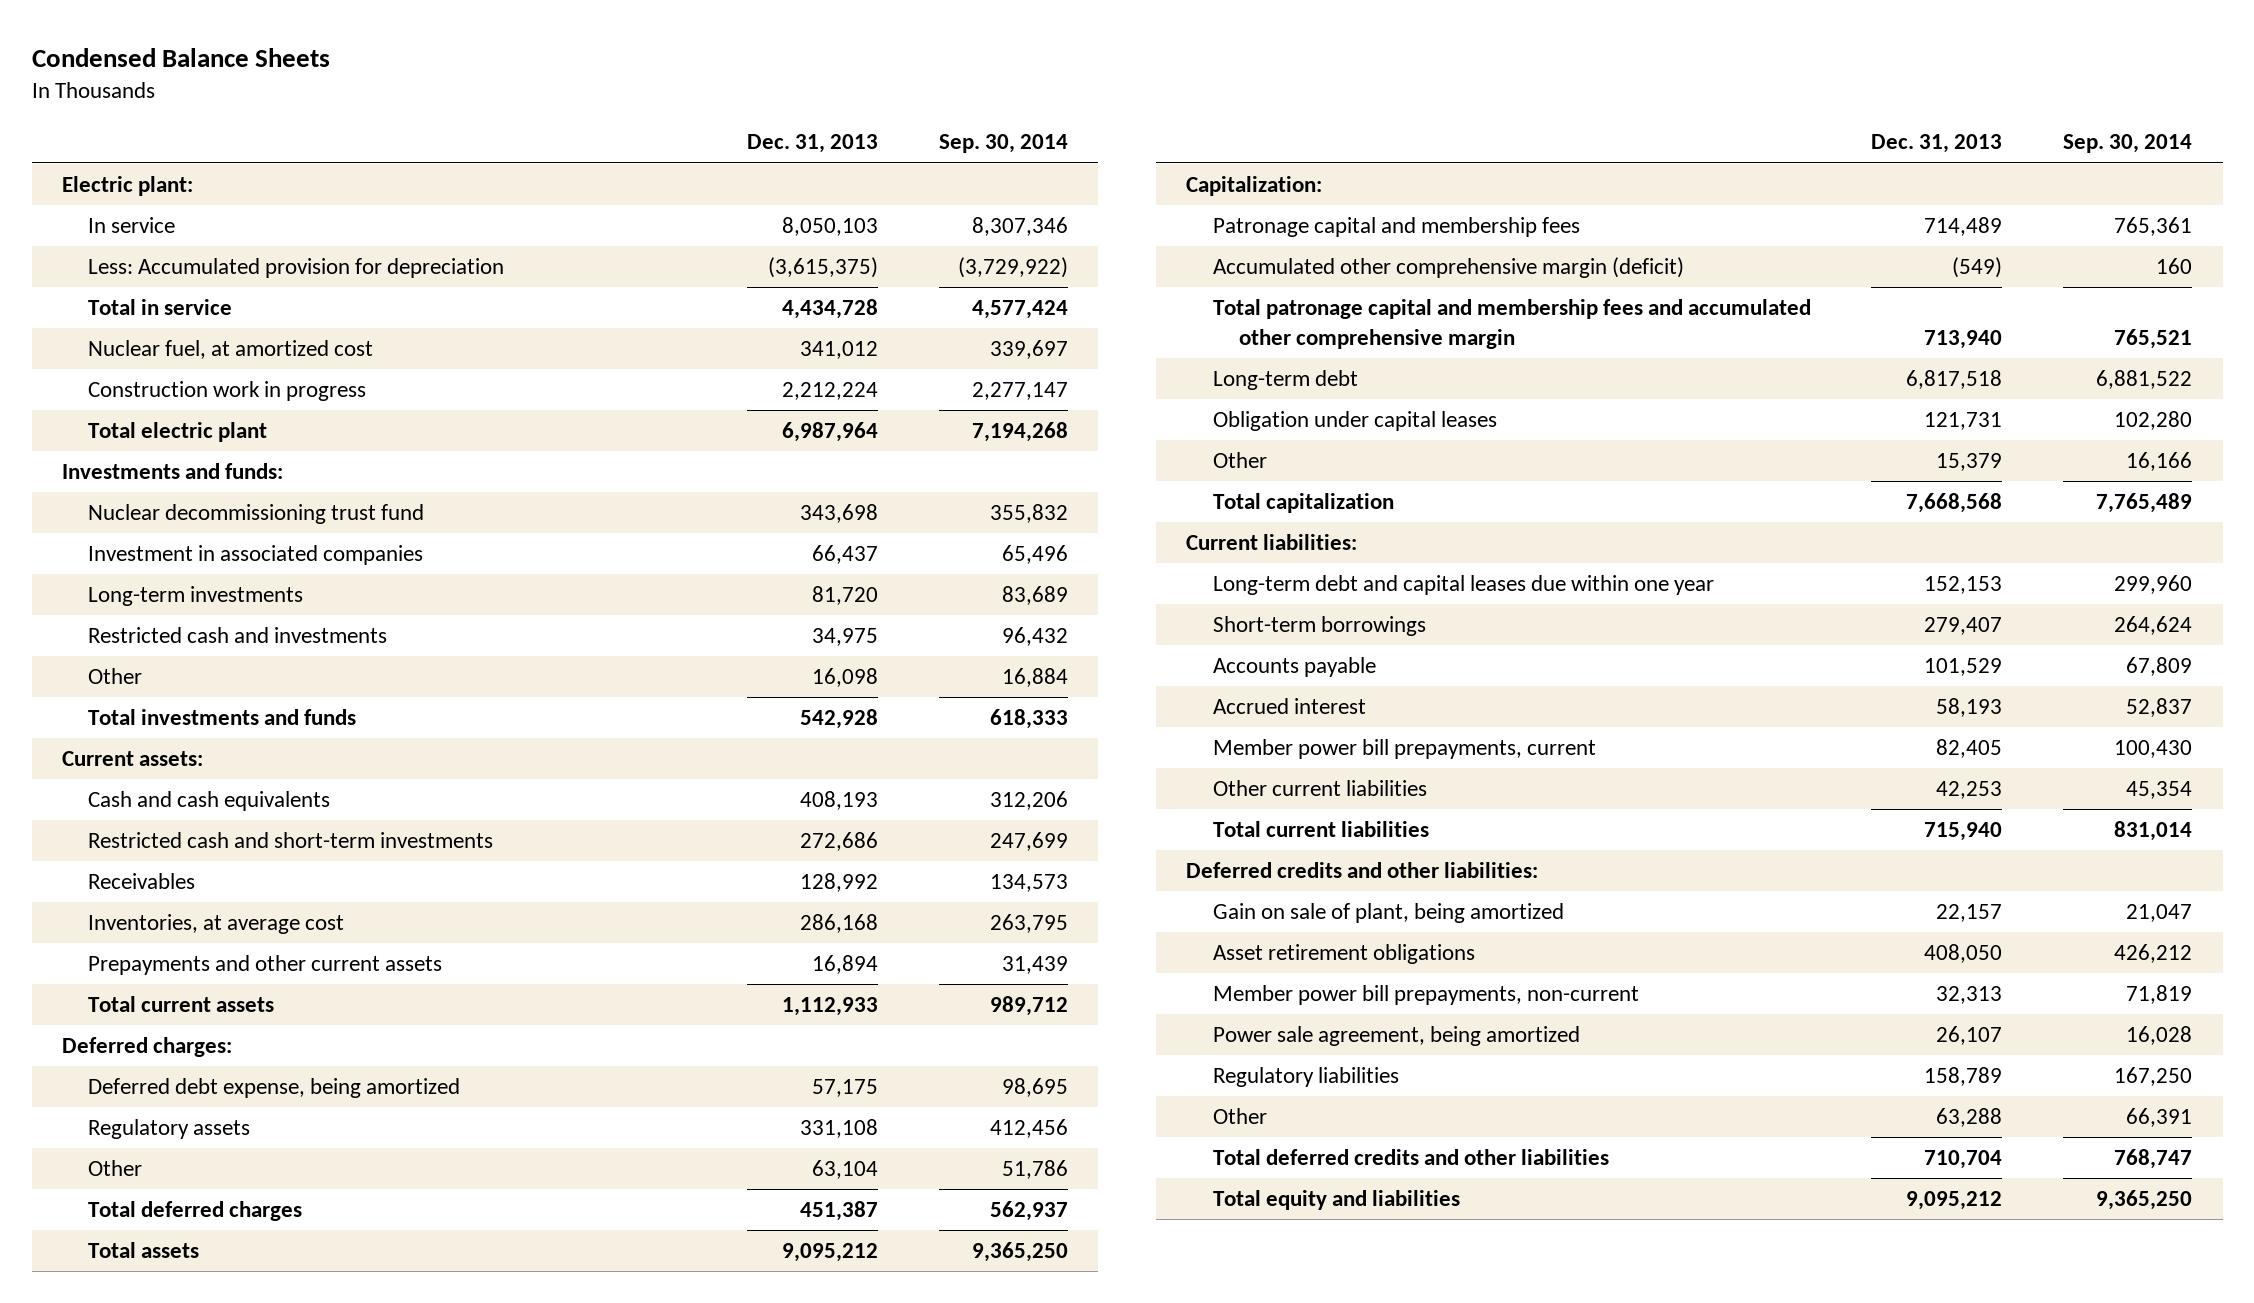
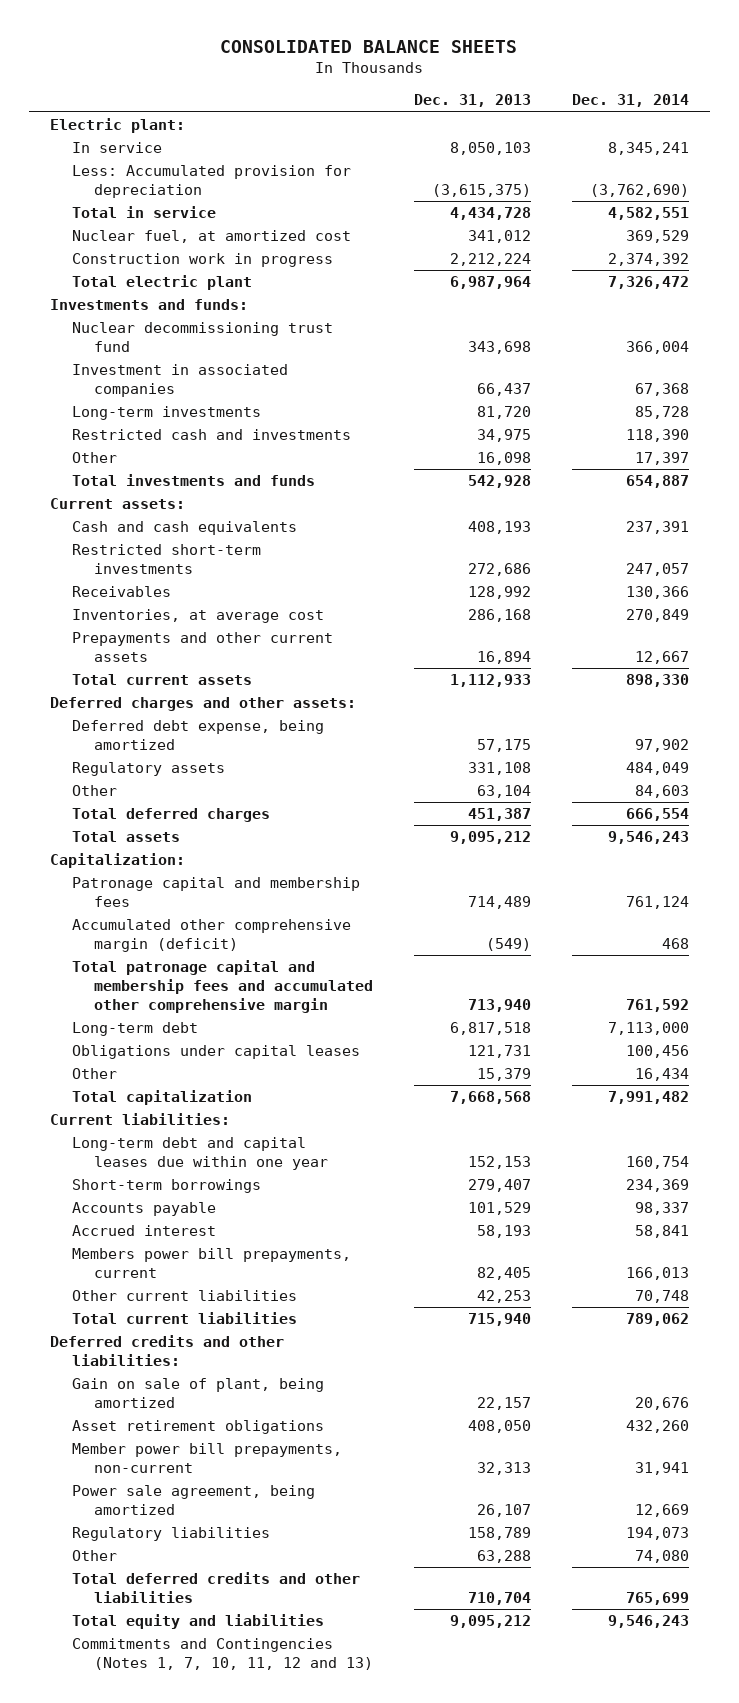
[31,48,330,68] Condensed Balance Sheets -> [220,39,518,53] CONSOLIDATED BALANCE SHEETS
[939,134,1069,154] Sep. 30, 2014 -> none
none -> [572,94,690,108] Dec. 31, 2014
[88,832,494,849] Restricted cash and short-term investments -> [71,544,261,574] Restricted short-term investments
[62,1037,233,1058] Deferred charges: -> [49,697,356,712] Deferred charges and other assets:
[1212,411,1497,432] Obligation under capital leases -> [71,1045,360,1060] Obligations under capital leases
[1212,739,1596,760] Member power bill prepayments, current -> [71,1248,351,1278] Members power bill prepayments, current
none -> [71,1638,374,1670] Commitments and Contingencies (Notes 1, 7, 10, 11, 12 and 13)

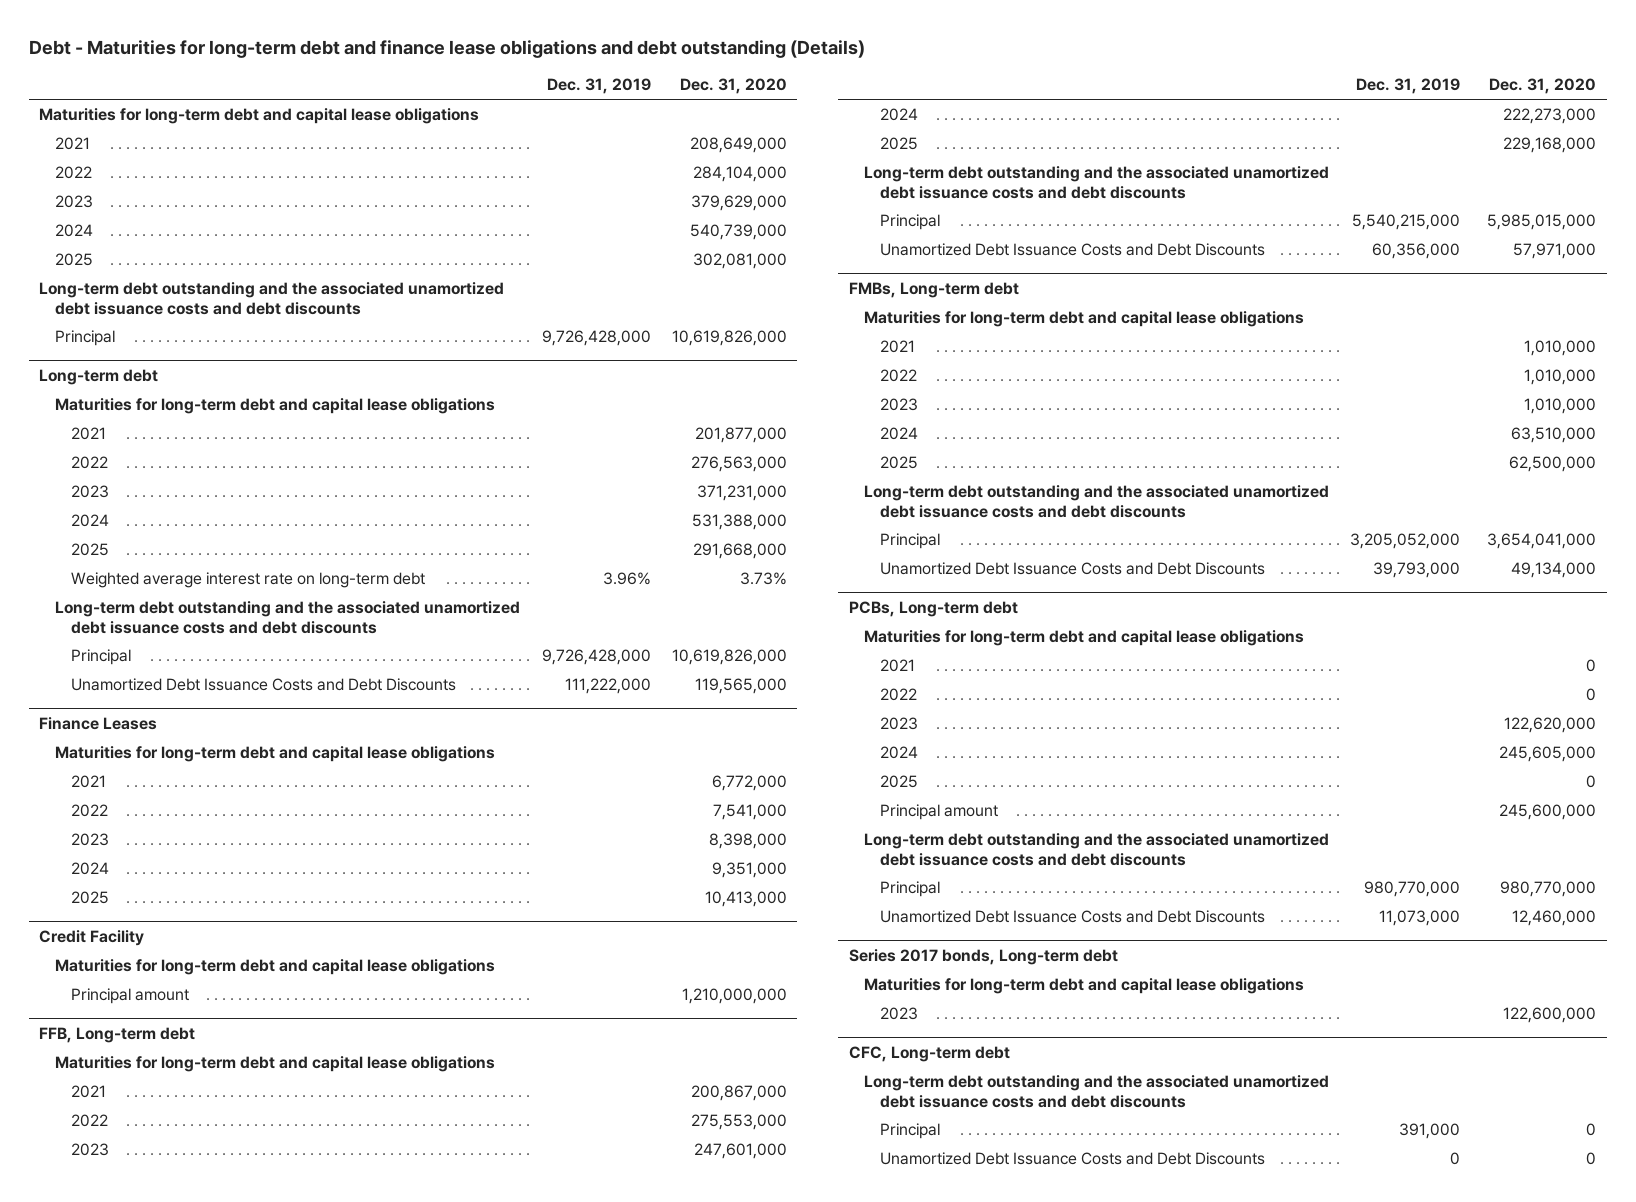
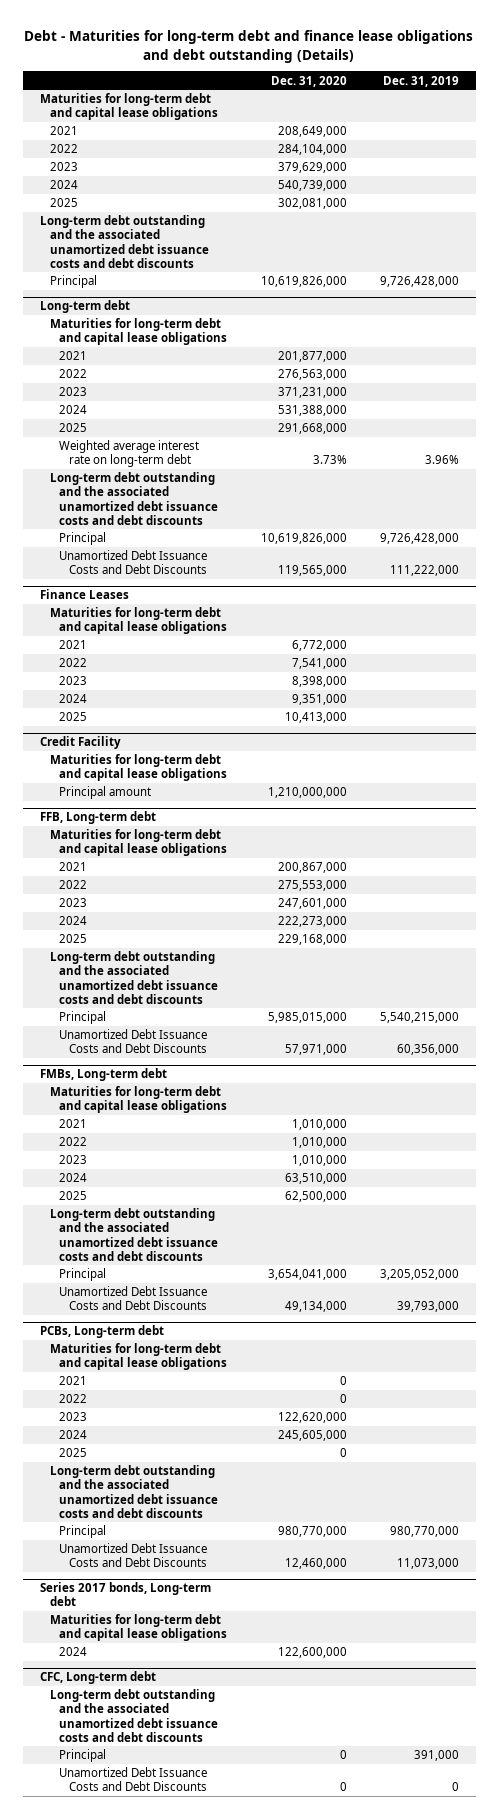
[880,804,999,821] Principal amount -> none
[880,1007,919,1021] 2023 -> [59,1647,88,1657] 2024

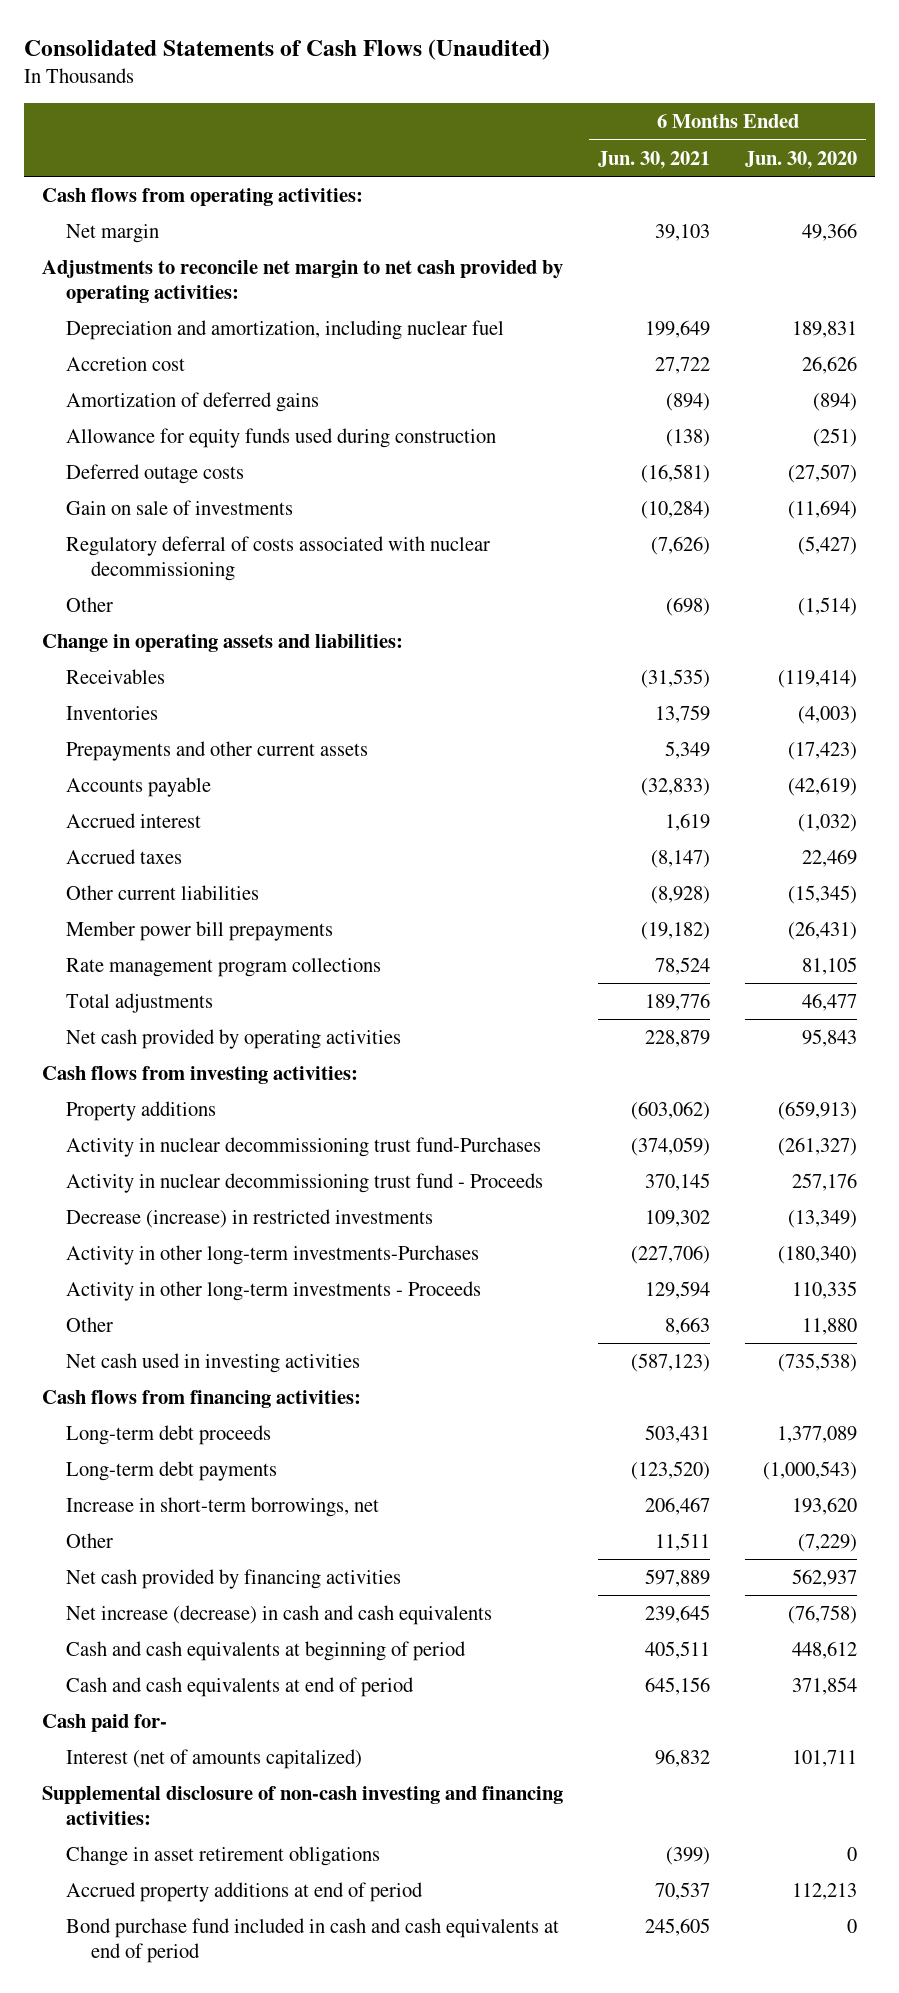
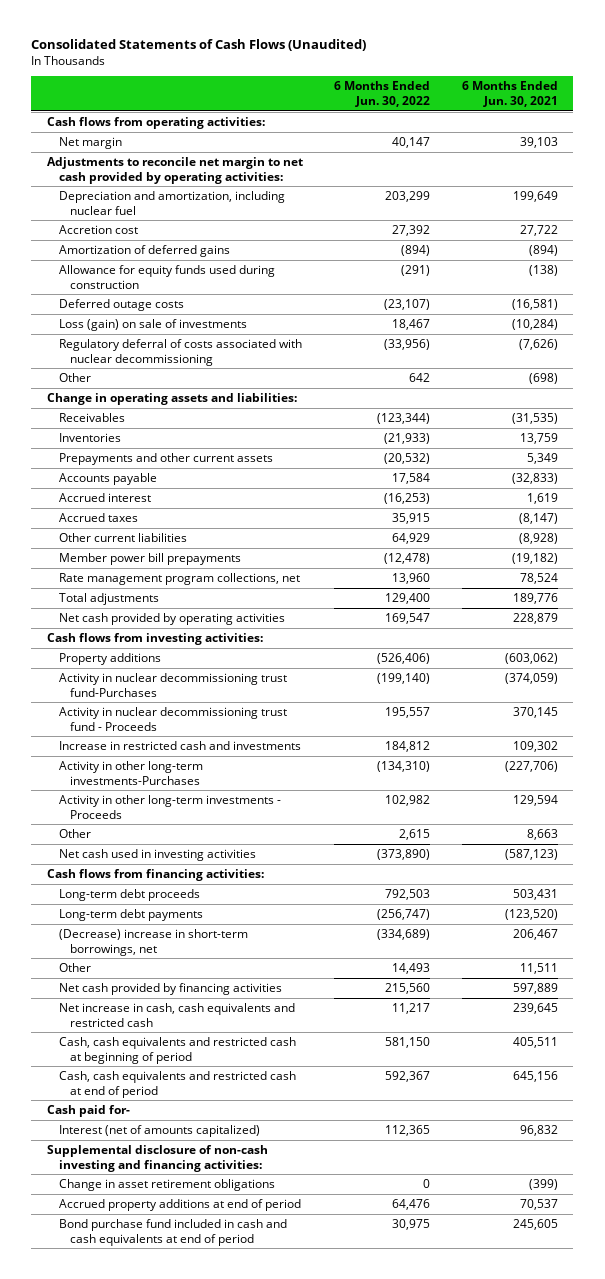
[745,150,858,169] Jun. 30, 2020 -> none
none -> [334,81,431,107] 6 Months Ended Jun. 30, 2022
[66,499,294,515] Gain on sale of investments -> [58,318,247,331] Loss (gain) on sale of investments
[66,957,382,977] Rate management program collections -> [58,572,300,585] Rate management program collections, net
[66,1208,434,1228] Decrease (increase) in restricted investments -> [58,740,301,750] Increase in restricted cash and investments
[66,1496,380,1517] Increase in short-term borrowings, net -> [58,928,248,956] (Decrease) increase in short-term borrowings, net
[66,1604,493,1625] Net increase (decrease) in cash and cash equivalents -> [58,1002,295,1027] Net increase in cash, cash equivalents and restricted cash
[66,1640,467,1661] Cash and cash equivalents at beginning of period -> [58,1036,296,1064] Cash, cash equivalents and restricted cash at beginning of period
[66,1676,415,1697] Cash and cash equivalents at end of period -> [58,1070,296,1098] Cash, cash equivalents and restricted cash at end of period

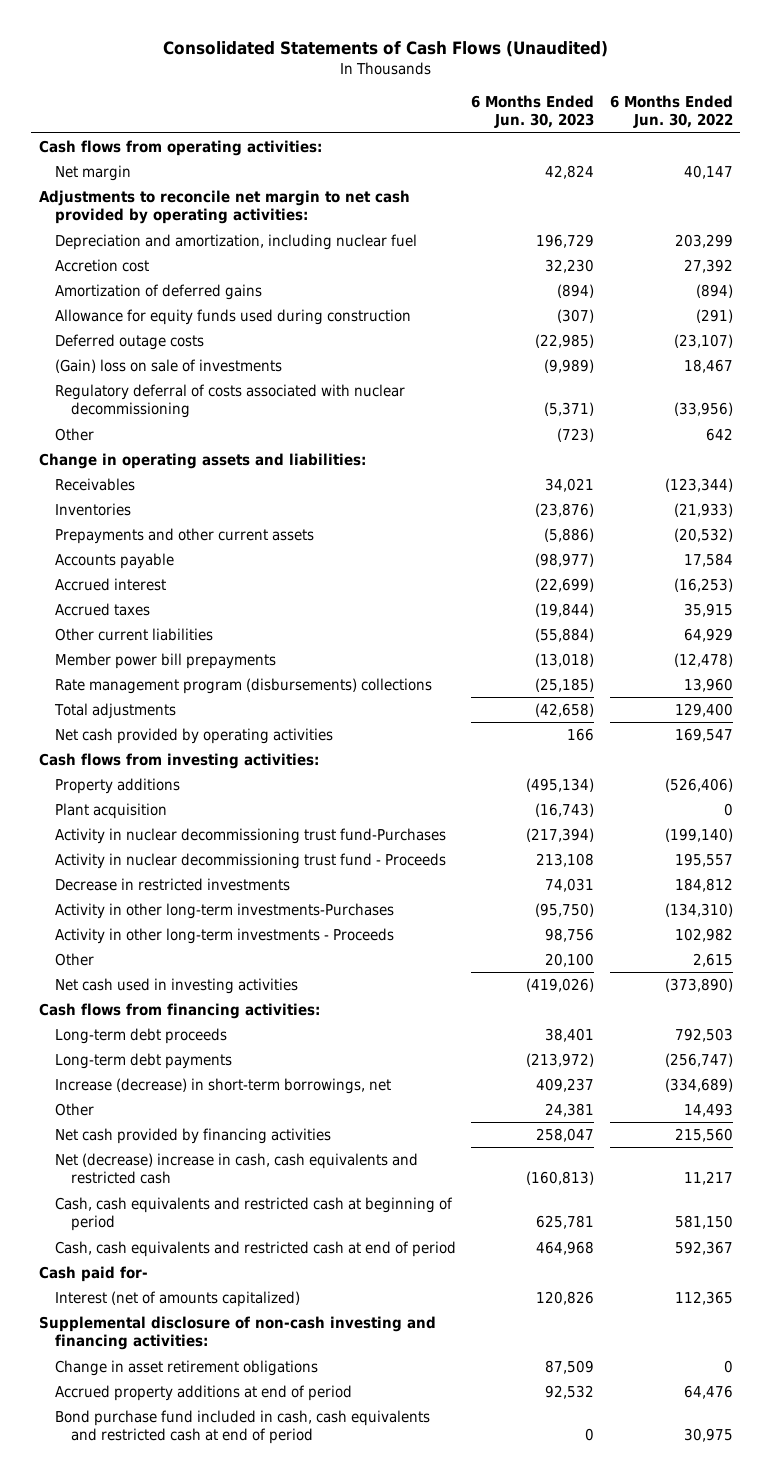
[461,81,558,107] 6 Months Ended Jun. 30, 2021 -> none
none -> [471,95,595,129] 6 Months Ended Jun. 30, 2023
[58,318,247,331] Loss (gain) on sale of investments -> [54,359,282,374] (Gain) loss on sale of investments
[58,572,300,585] Rate management program collections, net -> [54,678,432,695] Rate management program (disbursements) collections
none -> [54,803,167,820] Plant acquisition
[58,740,301,750] Increase in restricted cash and investments -> [54,878,290,892] Decrease in restricted investments
[58,928,248,956] (Decrease) increase in short-term borrowings, net -> [54,1078,391,1095] Increase (decrease) in short-term borrowings, net
[58,1002,295,1027] Net increase in cash, cash equivalents and restricted cash -> [54,1153,418,1185] Net (decrease) increase in cash, cash equivalents and restricted cash
[58,1218,287,1246] Bond purchase fund included in cash and cash equivalents at end of period -> [54,1410,430,1445] Bond purchase fund included in cash, cash equivalents and restricted cash at end of period

